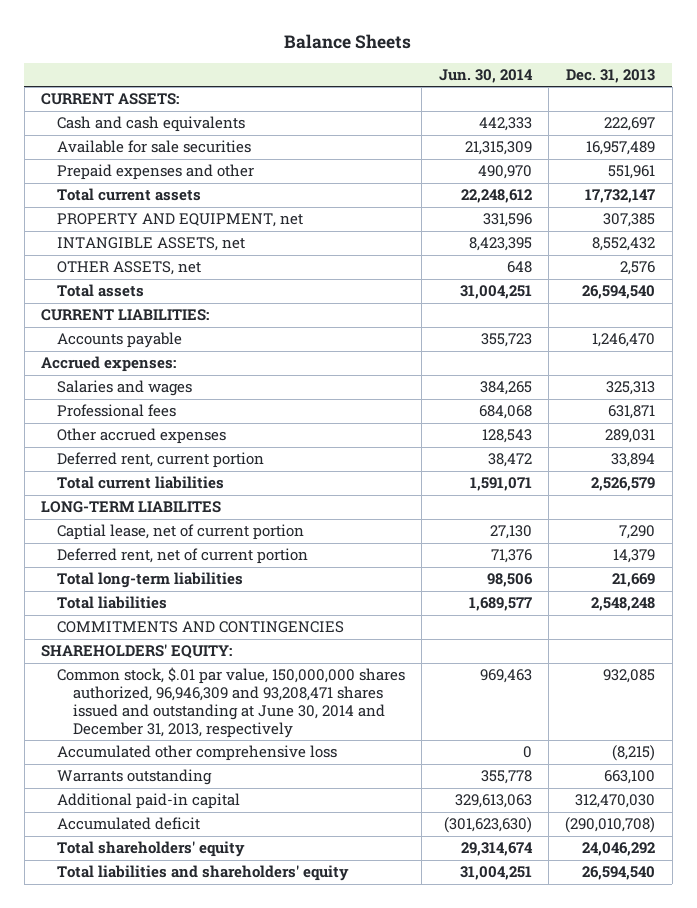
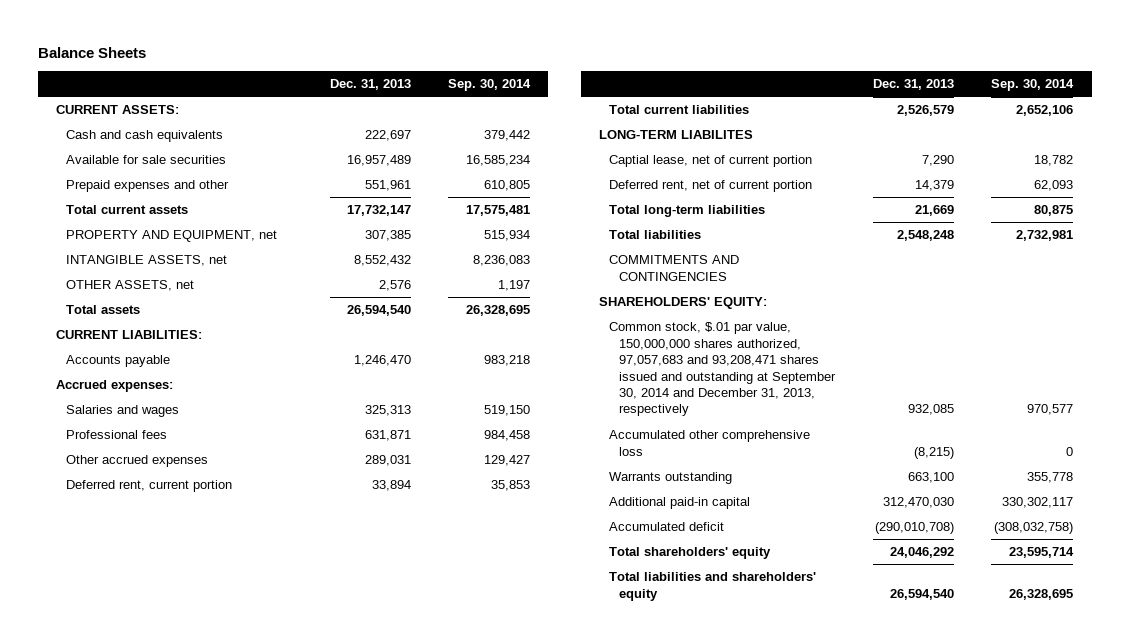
[438,69,533,84] Jun. 30, 2014 -> none
none -> [447,78,531,91] Sep. 30, 2014
[56,667,405,739] Common stock, $.01 par value, 150,000,000 shares authorized, 96,946,309 and 93,208,471 shares issued and outstanding at June 30, 2014 and December 31, 2013, respectively -> [609,322,837,417] Common stock, $.01 par value, 150,000,000 shares authorized, 97,057,683 and 93,208,471 shares issued and outstanding at September 30, 2014 and December 31, 2013, respectively

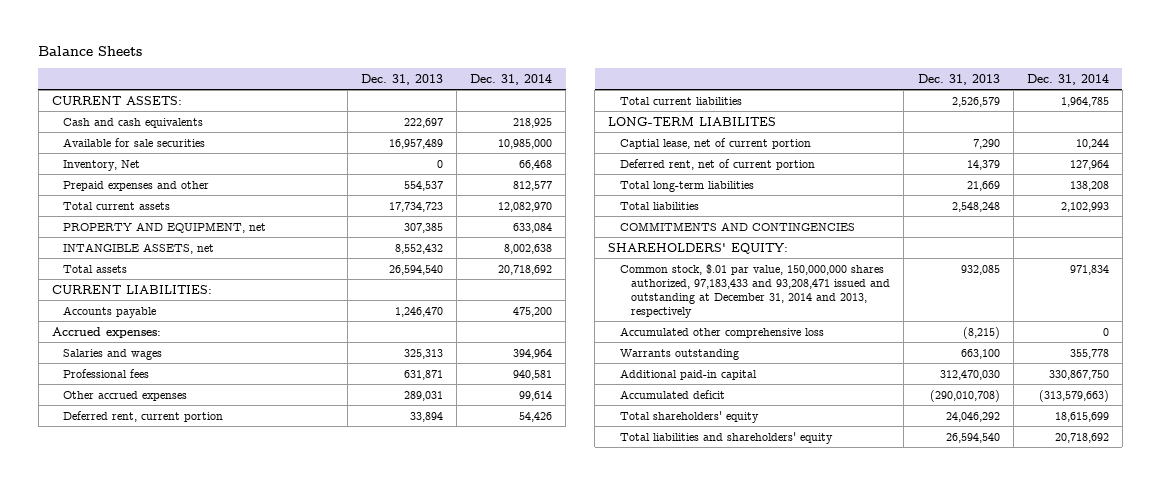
[447,78,531,91] Sep. 30, 2014 -> none
none -> [470,73,553,85] Dec. 31, 2014
none -> [63,159,141,171] Inventory, Net
[364,180,411,192] 551,961 -> [403,180,443,191] 554,537
[346,205,411,217] 17,732,147 -> [388,201,443,212] 17,734,723
[66,280,195,292] OTHER ASSETS, net -> none
[609,322,837,417] Common stock, $.01 par value, 150,000,000 shares authorized, 97,057,683 and 93,208,471 shares issued and outstanding at September 30, 2014 and December 31, 2013, respectively -> [619,263,891,318] Common stock, $.01 par value, 150,000,000 shares authorized, 97,183,433 and 93,208,471 issued and outstanding at December 31, 2014 and 2013, respectively

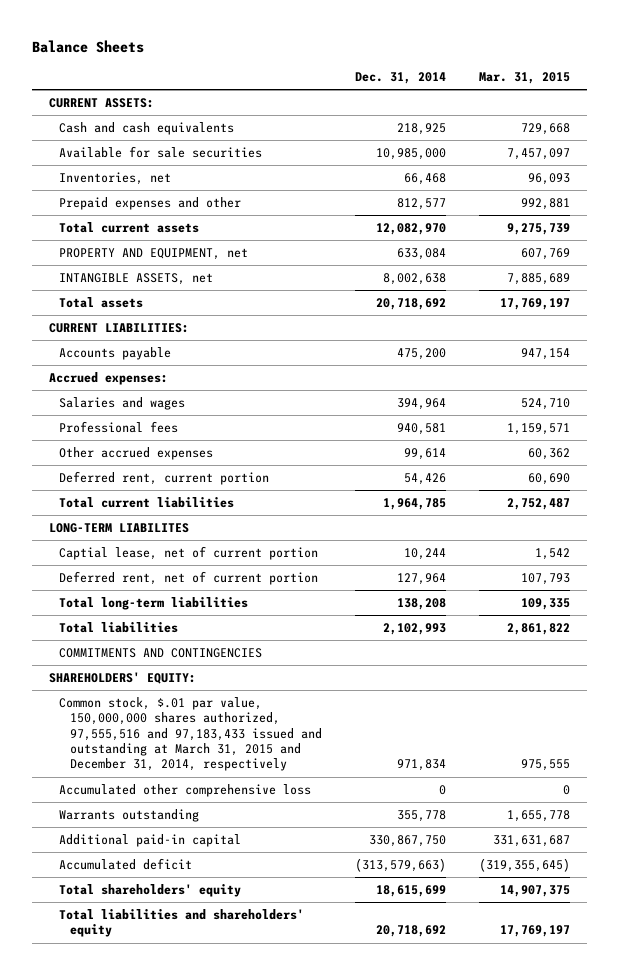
[360,73,443,85] Dec. 31, 2013 -> none
none -> [479,72,571,85] Mar. 31, 2015
[63,159,141,171] Inventory, Net -> [59,171,172,185] Inventories, net
[619,263,891,318] Common stock, $.01 par value, 150,000,000 shares authorized, 97,183,433 and 93,208,471 issued and outstanding at December 31, 2014 and 2013, respectively -> [59,696,322,772] Common stock, $.01 par value, 150,000,000 shares authorized, 97,555,516 and 97,183,433 issued and outstanding at March 31, 2015 and December 31, 2014, respectively

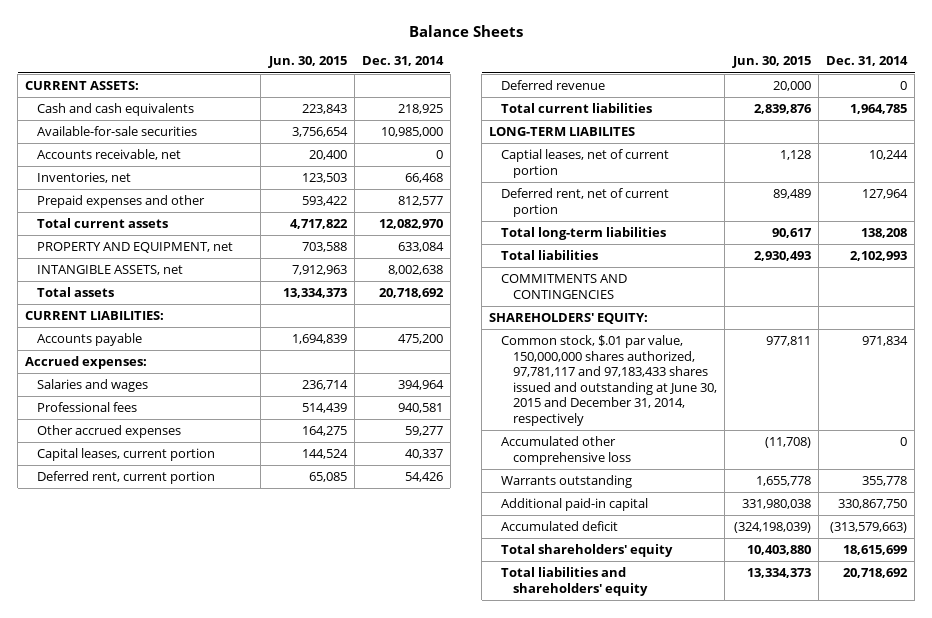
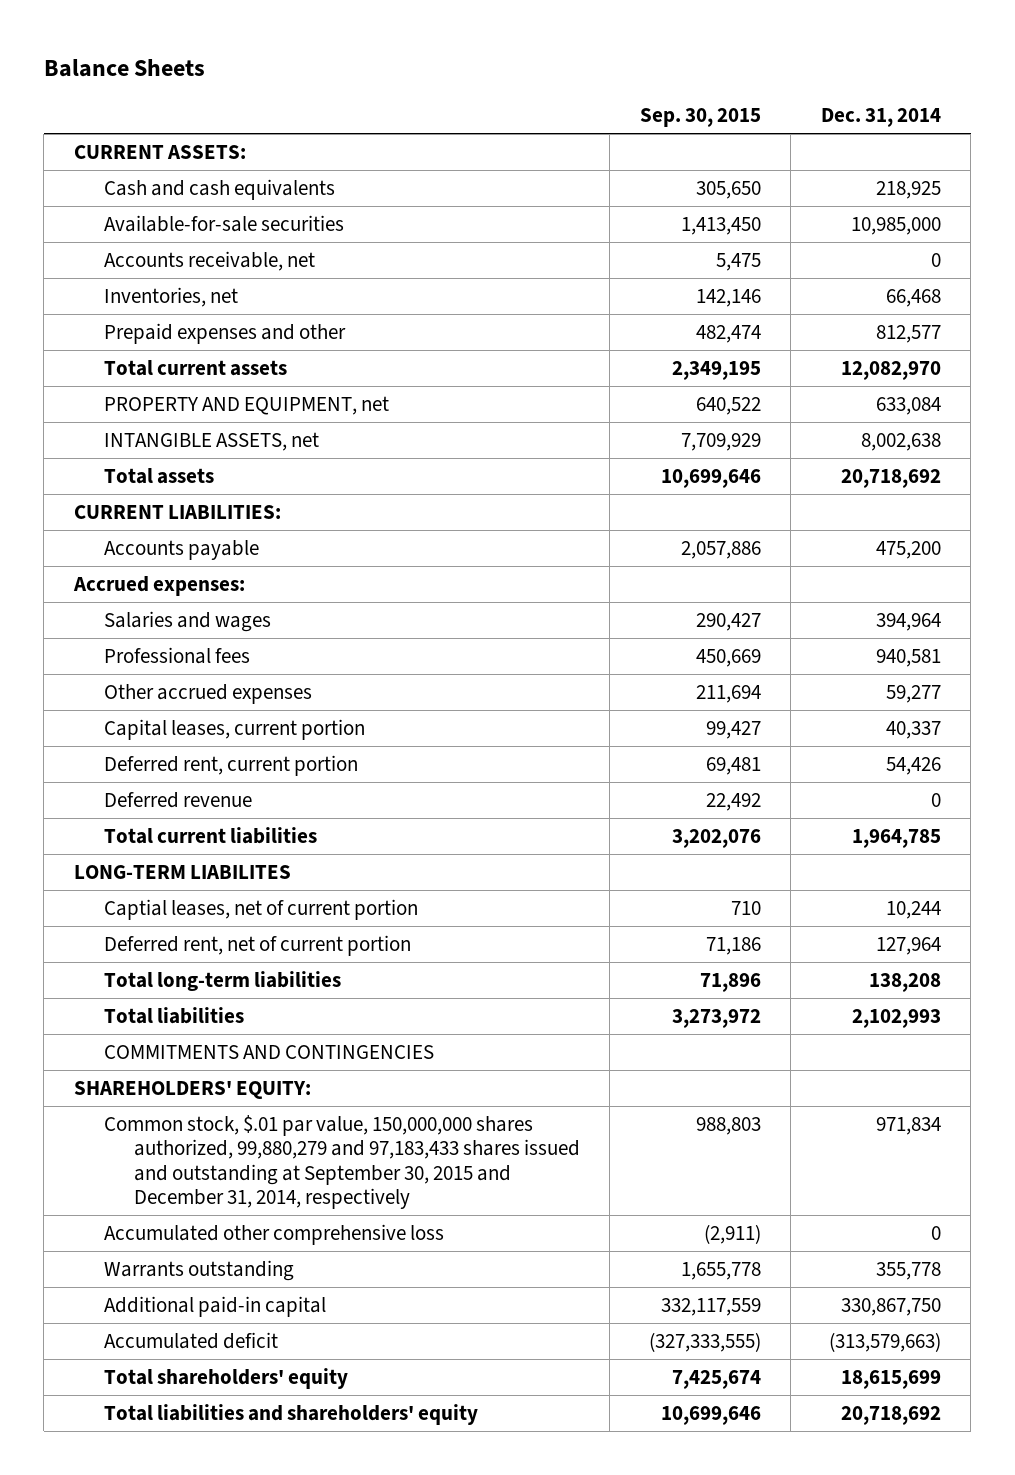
[267,56,347,69] Jun. 30, 2015 -> none
none -> [639,108,761,128] Sep. 30, 2015
[501,334,718,427] Common stock, $.01 par value, 150,000,000 shares authorized, 97,781,117 and 97,183,433 shares issued and outstanding at June 30, 2015 and December 31, 2014, respectively -> [103,1114,580,1210] Common stock, $.01 par value, 150,000,000 shares authorized, 99,880,279 and 97,183,433 shares issued and outstanding at September 30, 2015 and December 31, 2014, respectively

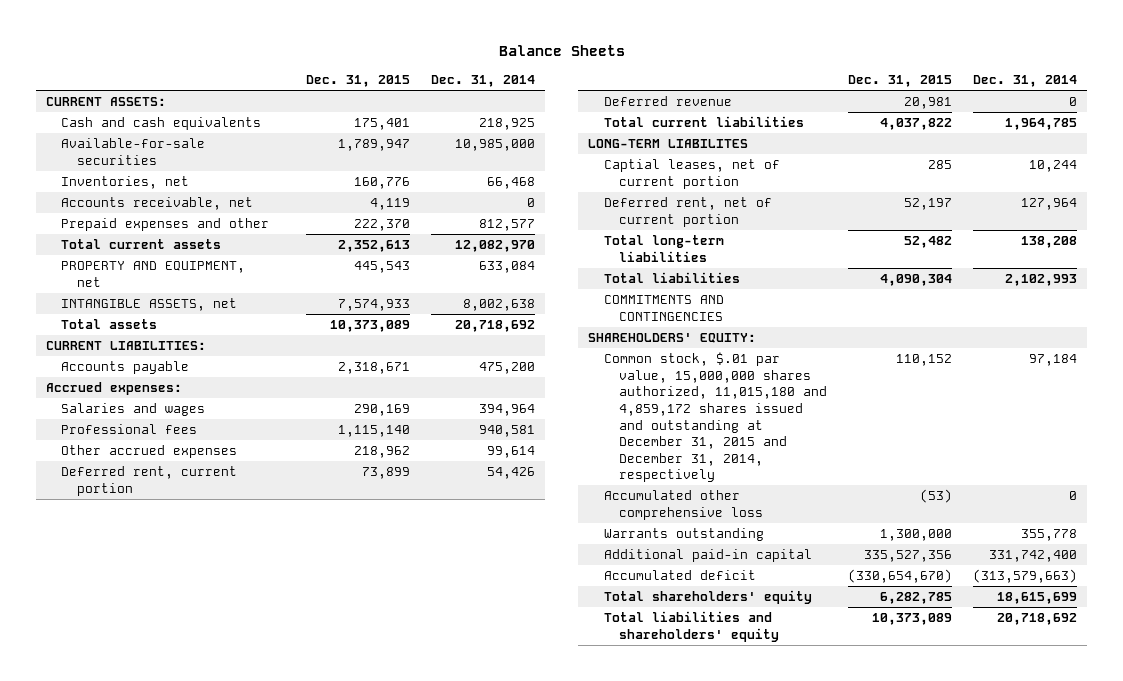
[639,108,761,128] Sep. 30, 2015 -> none
none -> [305,75,410,88] Dec. 31, 2015
[103,250,315,271] Accounts receivable, net -> [61,197,254,211] Accounts receivable, net
[103,718,365,740] Capital leases, current portion -> none
[885,684,941,703] 59,277 -> [486,446,535,459] 99,614
[103,1114,580,1210] Common stock, $.01 par value, 150,000,000 shares authorized, 99,880,279 and 97,183,433 shares issued and outstanding at September 30, 2015 and December 31, 2014, respectively -> [603,352,827,483] Common stock, $.01 par value, 15,000,000 shares authorized, 11,015,180 and 4,859,172 shares issued and outstanding at December 31, 2015 and December 31, 2014, respectively
[875,1116,941,1135] 971,834 -> [1028,354,1077,367] 97,184
[840,1297,941,1316] 330,867,750 -> [988,550,1077,563] 331,742,400

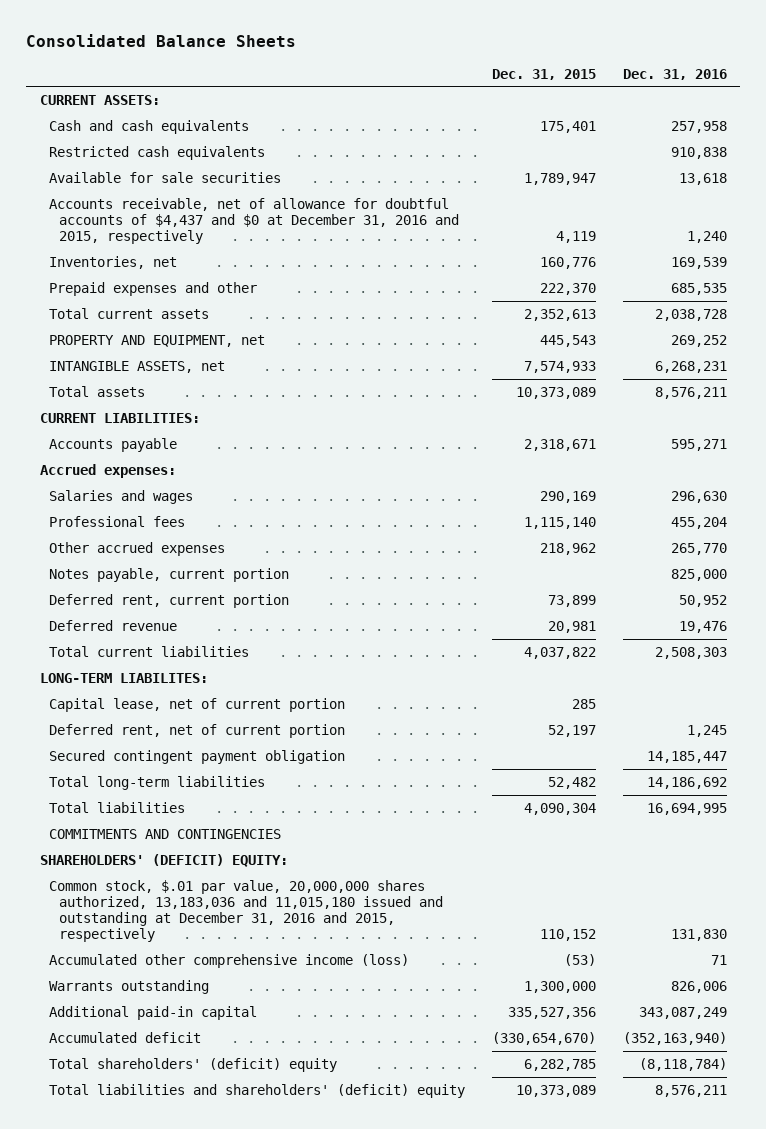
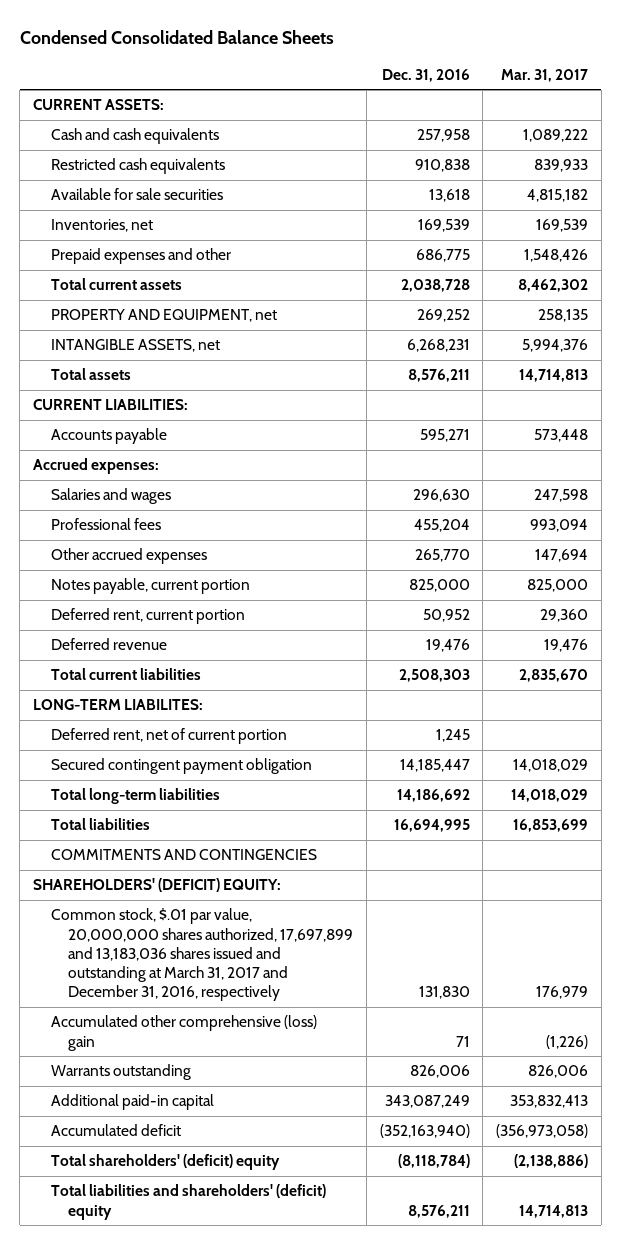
[26,34,297,48] Consolidated Balance Sheets -> [19,29,334,44] Condensed Consolidated Balance Sheets
[491,68,596,80] Dec. 31, 2015 -> none
none -> [501,68,589,82] Mar. 31, 2017
[49,197,459,244] Accounts receivable, net of allowance for doubtful accounts of $4,437 and $0 at December 31, 2016 and 2015, respectively -> none
[670,282,727,295] 685,535 -> [415,249,470,263] 686,775
[49,697,346,712] Capital lease, net of current portion -> none
[49,879,443,942] Common stock, $.01 par value, 20,000,000 shares authorized, 13,183,036 and 11,015,180 issued and outstanding at December 31, 2016 and 2015, respectively -> [50,908,354,1002] Common stock, $.01 par value, 20,000,000 shares authorized, 17,697,899 and 13,183,036 shares issued and outstanding at March 31, 2017 and December 31, 2016, respectively
[49,953,410,968] Accumulated other comprehensive income (loss) -> [50,1015,317,1051] Accumulated other comprehensive (loss) gain

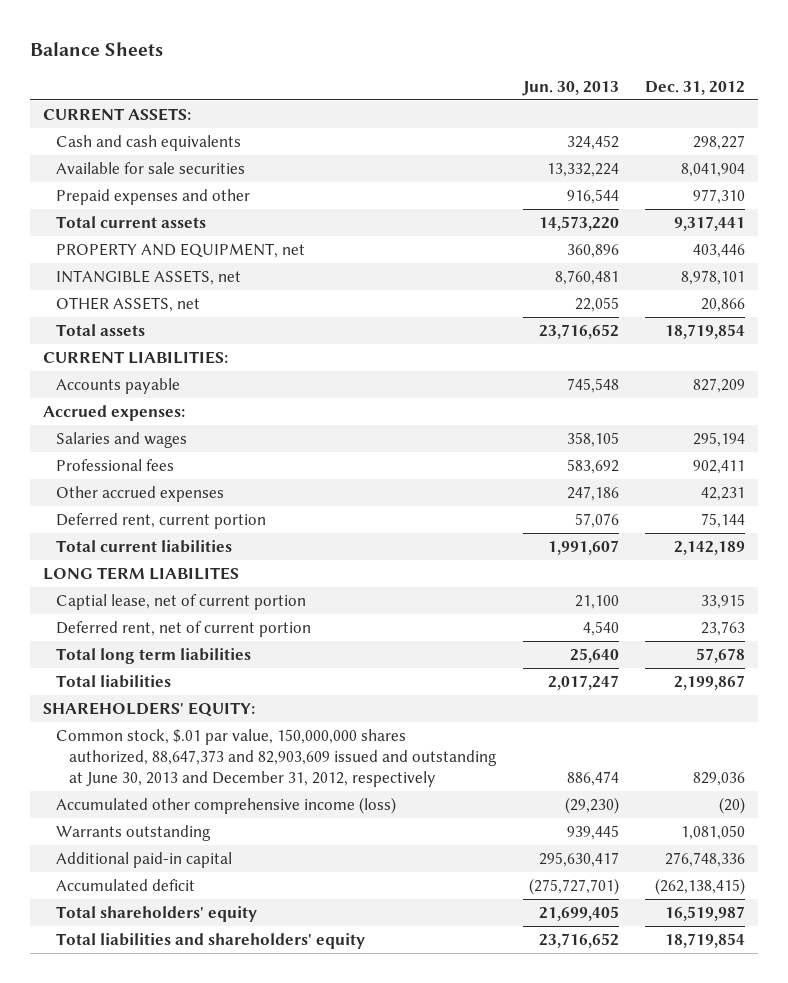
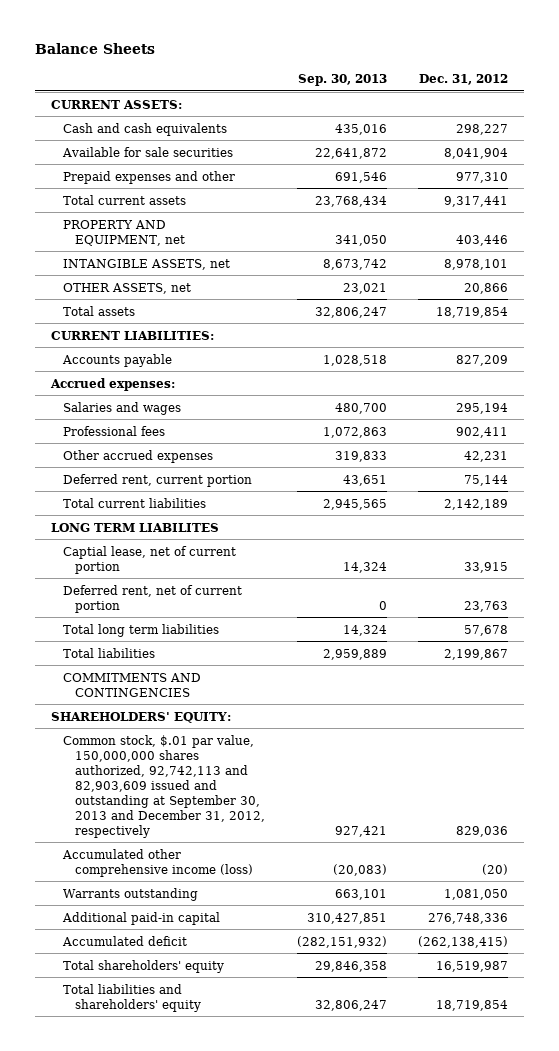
[521,80,619,96] Jun. 30, 2013 -> none
none -> [297,73,387,86] Sep. 30, 2013
none -> [63,672,202,697] COMMITMENTS AND CONTINGENCIES
[56,728,498,788] Common stock, $.01 par value, 150,000,000 shares authorized, 88,647,373 and 82,903,609 issued and outstanding at June 30, 2013 and December 31, 2012, respectively -> [63,734,266,838] Common stock, $.01 par value, 150,000,000 shares authorized, 92,742,113 and 82,903,609 issued and outstanding at September 30, 2013 and December 31, 2012, respectively

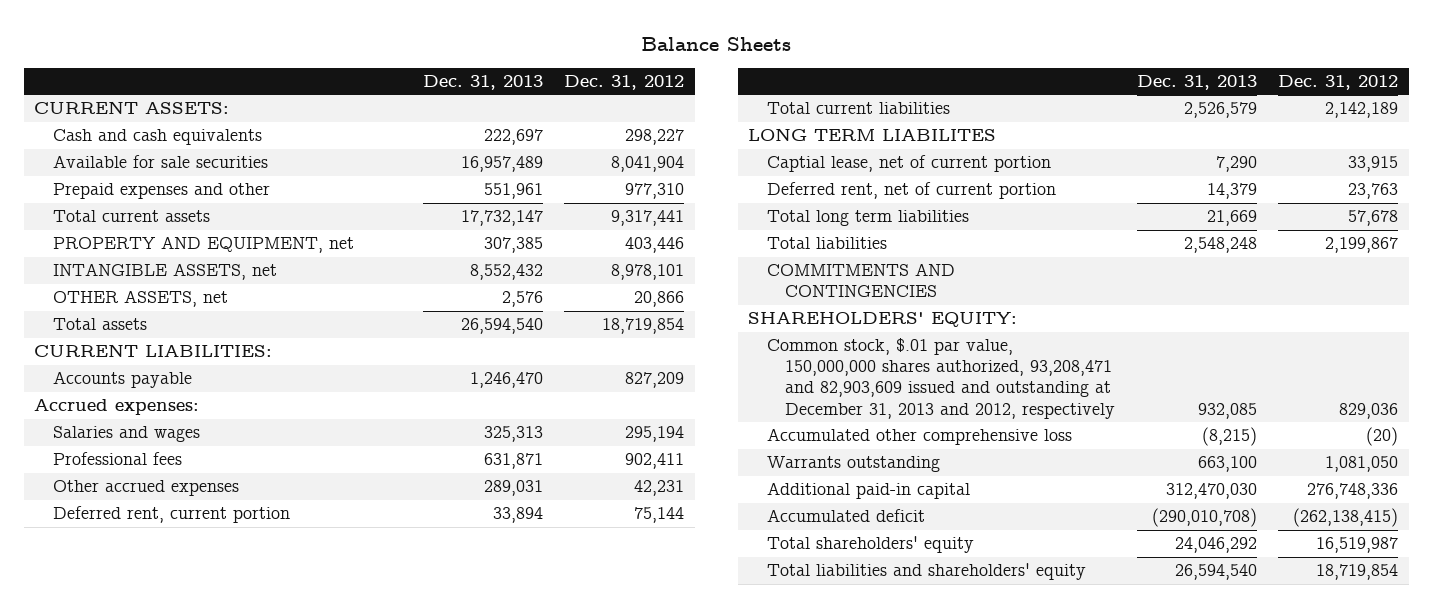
[297,73,387,86] Sep. 30, 2013 -> none
none -> [422,75,543,91] Dec. 31, 2013
[63,734,266,838] Common stock, $.01 par value, 150,000,000 shares authorized, 92,742,113 and 82,903,609 issued and outstanding at September 30, 2013 and December 31, 2012, respectively -> [766,338,1116,419] Common stock, $.01 par value, 150,000,000 shares authorized, 93,208,471 and 82,903,609 issued and outstanding at December 31, 2013 and 2012, respectively
[62,848,254,877] Accumulated other comprehensive income (loss) -> [766,428,1072,446] Accumulated other comprehensive loss

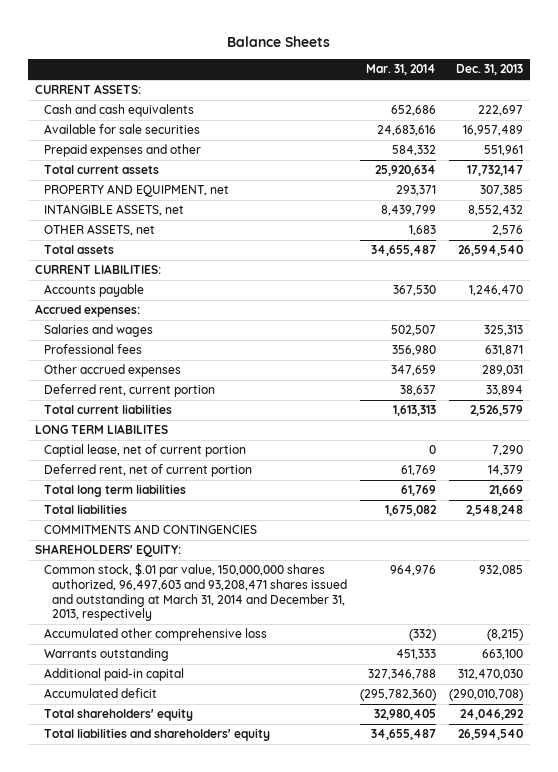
[563,75,684,91] Dec. 31, 2012 -> none
none -> [366,64,437,76] Mar. 31, 2014
[766,338,1116,419] Common stock, $.01 par value, 150,000,000 shares authorized, 93,208,471 and 82,903,609 issued and outstanding at December 31, 2013 and 2012, respectively -> [43,563,348,622] Common stock, $.01 par value, 150,000,000 shares authorized, 96,497,603 and 93,208,471 shares issued and outstanding at March 31, 2014 and December 31, 2013, respectively

